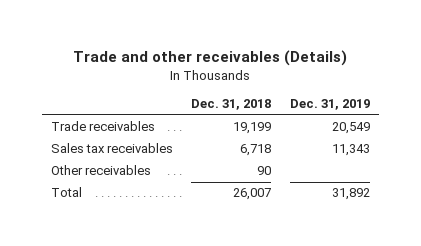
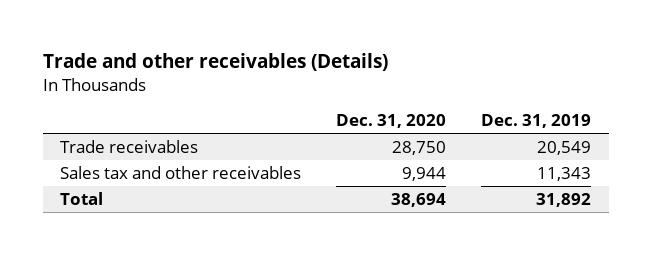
[191,99,272,111] Dec. 31, 2018 -> none
none -> [336,114,447,129] Dec. 31, 2020
[51,165,152,176] Other receivables -> none
[51,143,174,154] Sales tax receivables -> [60,165,302,179] Sales tax and other receivables

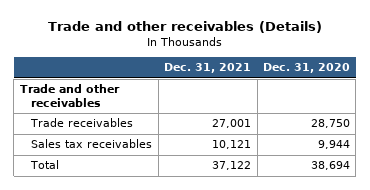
[481,114,592,129] Dec. 31, 2019 -> none
none -> [164,63,252,74] Dec. 31, 2021
none -> [19,84,120,107] Trade and other receivables
[60,165,302,179] Sales tax and other receivables -> [31,139,153,149] Sales tax receivables

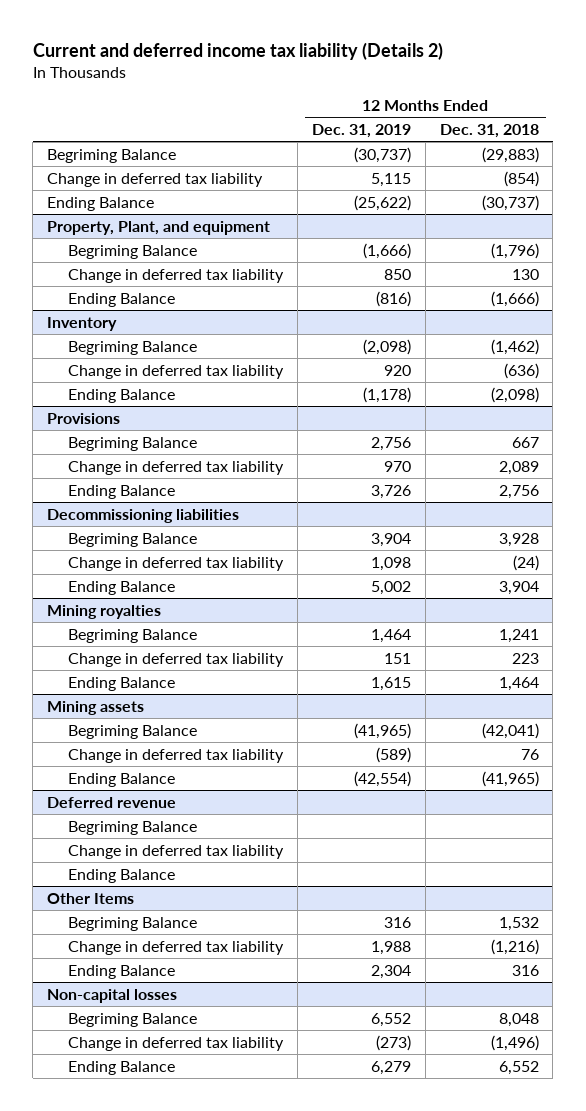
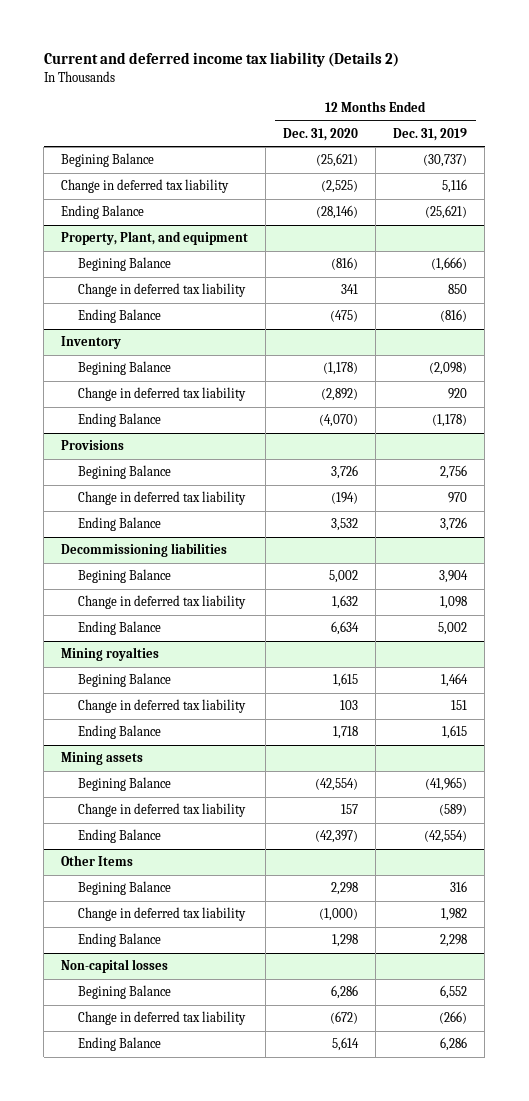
[439,123,539,138] Dec. 31, 2018 -> none
none -> [283,127,359,141] Dec. 31, 2020
[47,148,177,163] Begriming Balance -> [61,153,155,168] Begining Balance
[370,172,411,187] 5,115 -> [442,179,468,194] 5,116
[353,194,411,211] (25,622) -> [425,205,468,220] (25,621)
[68,244,198,259] Begriming Balance -> [78,257,172,272] Begining Balance
[68,340,198,355] Begriming Balance -> [78,361,172,376] Begining Balance
[68,436,198,451] Begriming Balance -> [78,465,172,480] Begining Balance
[68,532,198,547] Begriming Balance -> [78,569,172,584] Begining Balance
[68,628,198,643] Begriming Balance -> [78,673,172,688] Begining Balance
[68,724,198,739] Begriming Balance -> [78,777,172,792] Begining Balance
[47,796,177,808] Deferred revenue -> none
[68,820,198,835] Begriming Balance -> none
[68,844,285,859] Change in deferred tax liability -> none
[68,868,176,883] Ending Balance -> none
[68,916,198,931] Begriming Balance -> [78,881,172,896] Begining Balance
[370,940,411,955] 1,988 -> [441,908,468,922] 1,982
[370,964,411,979] 2,304 -> [440,934,468,948] 2,298
[68,1012,198,1027] Begriming Balance -> [78,985,172,1000] Begining Balance
[375,1034,411,1051] (273) -> [439,1011,468,1025] (266)
[370,1060,411,1075] 6,279 -> [440,1037,468,1052] 6,286

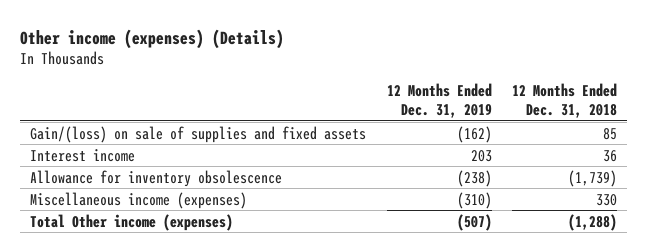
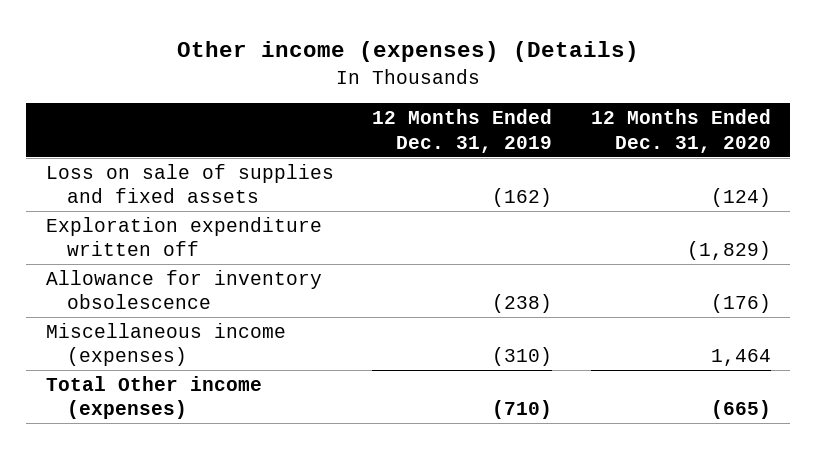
[512,83,618,118] 12 Months Ended Dec. 31, 2018 -> none
none -> [591,109,772,153] 12 Months Ended Dec. 31, 2020
[30,148,136,162] Interest income -> none
[30,125,367,143] Gain/(loss) on sale of supplies and fixed assets -> [45,164,334,204] Loss on sale of supplies and fixed assets
none -> [45,217,322,257] Exploration expenditure written off
[456,213,492,231] (507) -> [492,400,553,420] (710)

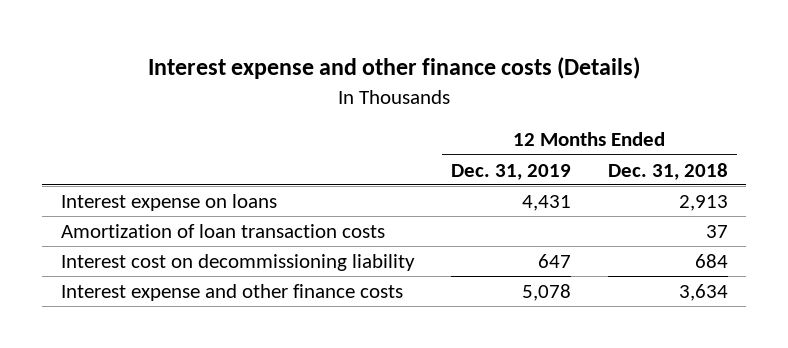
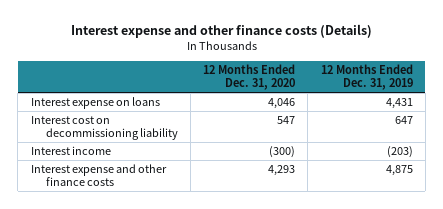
[607,162,728,180] Dec. 31, 2018 -> none
none -> [203,63,296,91] 12 Months Ended Dec. 31, 2020
[60,223,385,238] Amortization of loan transaction costs -> none
none -> [30,145,111,155] Interest income
[522,283,572,301] 5,078 -> [385,164,413,176] 4,875

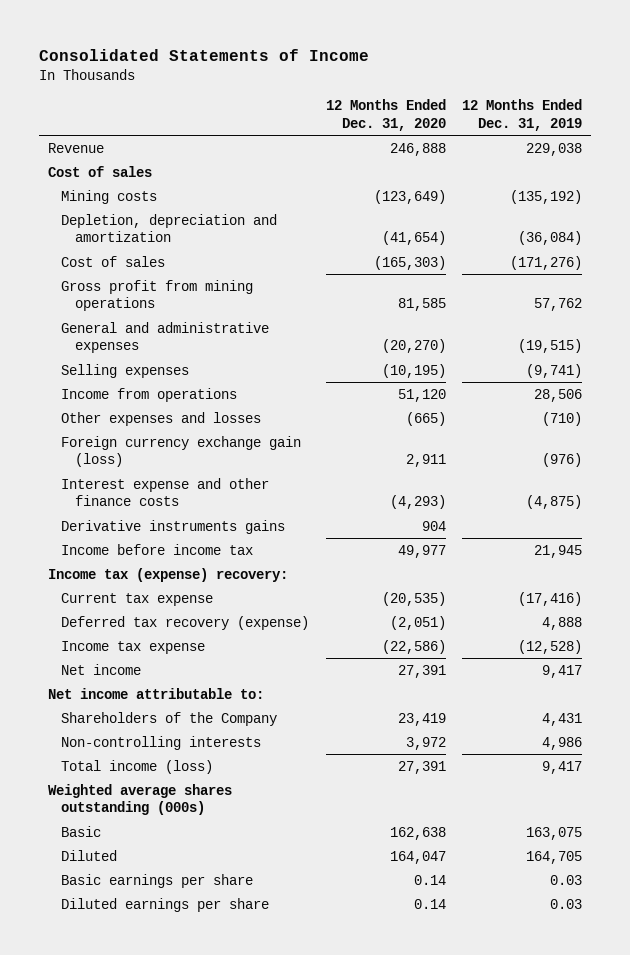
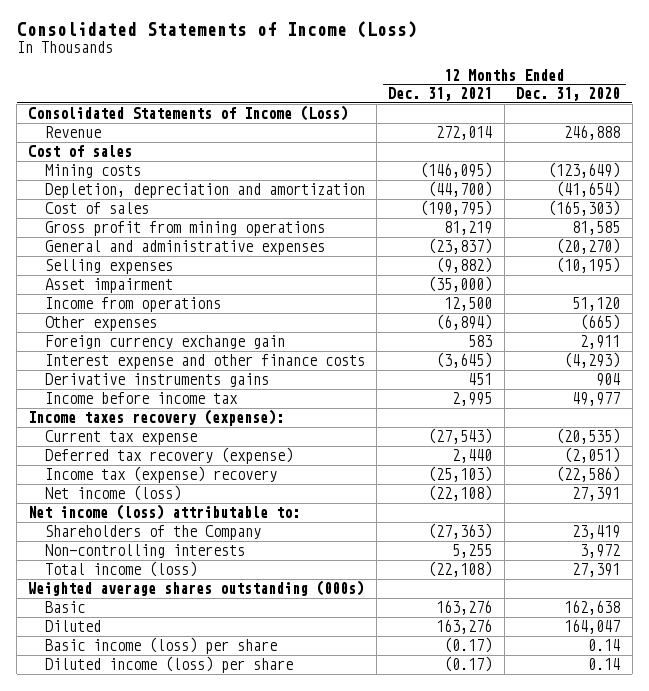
[39,48,370,61] Consolidated Statements of Income -> [16,21,417,39] Consolidated Statements of Income (Loss)
[462,98,583,131] 12 Months Ended Dec. 31, 2019 -> none
none -> [388,87,493,102] Dec. 31, 2021
none -> [28,105,349,122] Consolidated Statements of Income (Loss)
none -> [44,278,173,294] Asset impairment
[61,411,262,426] Other expenses and losses -> [44,316,157,332] Other expenses
[61,435,302,468] Foreign currency exchange gain (loss) -> [44,335,285,350] Foreign currency exchange gain
[47,567,288,582] Income tax (expense) recovery: -> [28,409,285,427] Income taxes recovery (expense):
[61,640,206,654] Income tax expense -> [44,466,277,484] Income tax (expense) recovery
[61,663,142,675] Net income -> [44,485,181,502] Net income (loss)
[47,687,264,699] Net income attributable to: -> [28,504,301,521] Net income (loss) attributable to:
[61,873,254,888] Basic earnings per share -> [44,637,277,655] Basic income (loss) per share
[61,897,270,912] Diluted earnings per share -> [44,656,293,674] Diluted income (loss) per share

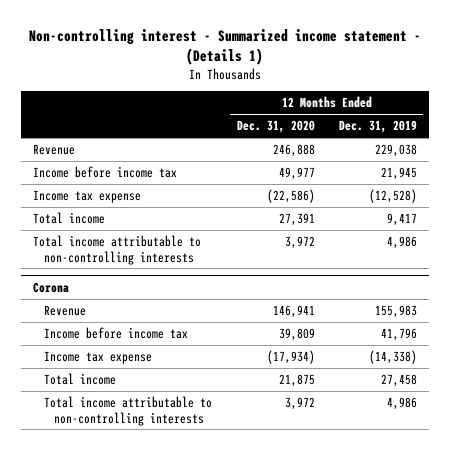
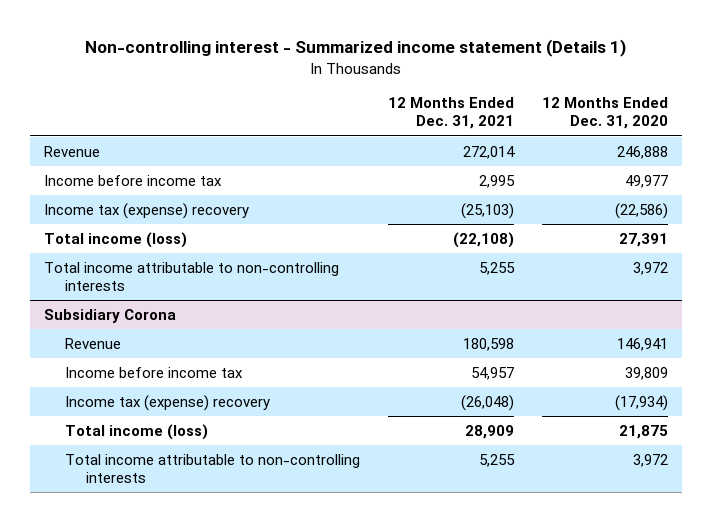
[29,29,422,66] Non-controlling interest - Summarized income statement - (Details 1) -> [85,39,627,58] Non-controlling interest - Summarized income statement (Details 1)
[339,120,418,134] Dec. 31, 2019 -> none
none -> [388,97,515,130] 12 Months Ended Dec. 31, 2021
[33,189,142,203] Income tax expense -> [44,202,250,219] Income tax (expense) recovery
[33,211,106,224] Total income -> [44,231,188,248] Total income (loss)
[33,281,70,293] Corona -> [44,308,177,323] Subsidiary Corona
[43,350,152,364] Income tax expense -> [65,394,271,411] Income tax (expense) recovery
[43,372,116,385] Total income -> [65,423,209,440] Total income (loss)

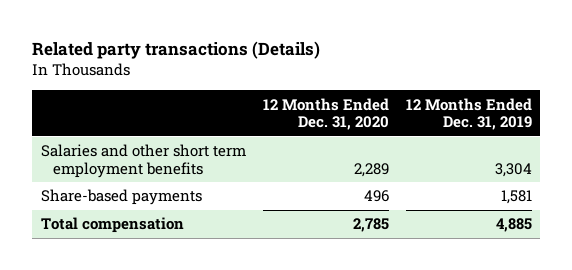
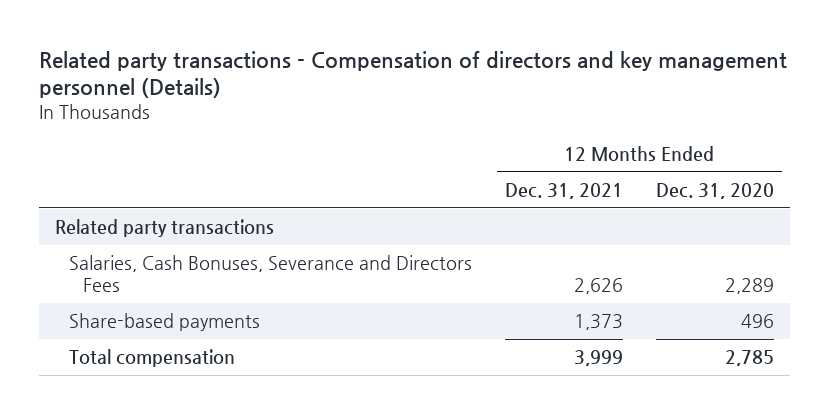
[32,41,321,60] Related party transactions (Details) -> [39,50,788,99] Related party transactions - Compensation of directors and key management personnel (Details)
[405,97,532,131] 12 Months Ended Dec. 31, 2019 -> none
none -> [505,182,624,199] Dec. 31, 2021
none -> [55,219,275,238] Related party transactions
[40,144,246,178] Salaries and other short term employment benefits -> [69,255,473,292] Salaries, Cash Bonuses, Severance and Directors Fees

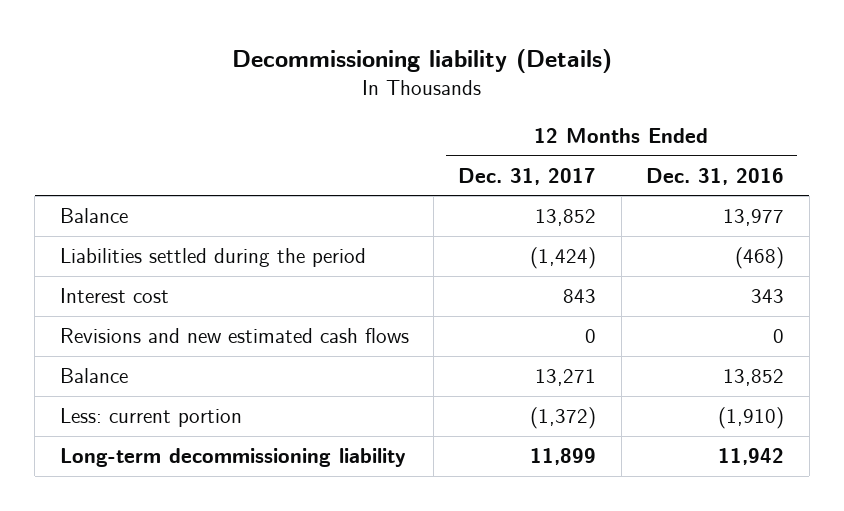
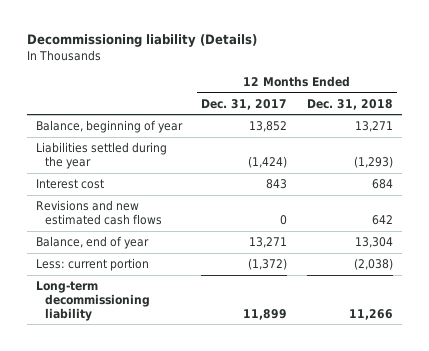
[646,167,785,185] Dec. 31, 2016 -> none
none -> [306,98,393,110] Dec. 31, 2018
[59,208,128,224] Balance -> [36,119,184,133] Balance, beginning of year
[59,248,366,268] Liabilities settled during the period -> [36,141,168,169] Liabilities settled during the year
[59,368,128,384] Balance -> [36,235,150,249] Balance, end of year

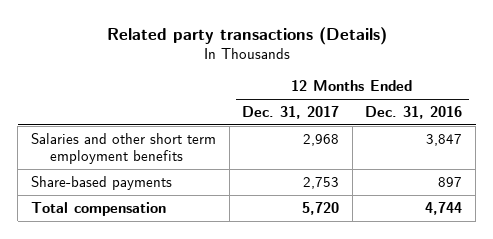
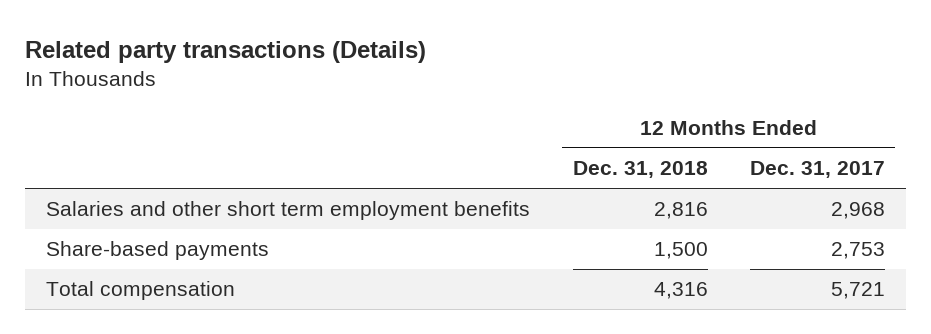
[365,105,463,119] Dec. 31, 2016 -> none
none -> [572,161,708,179] Dec. 31, 2018
[302,201,340,215] 5,720 -> [830,282,885,300] 5,721

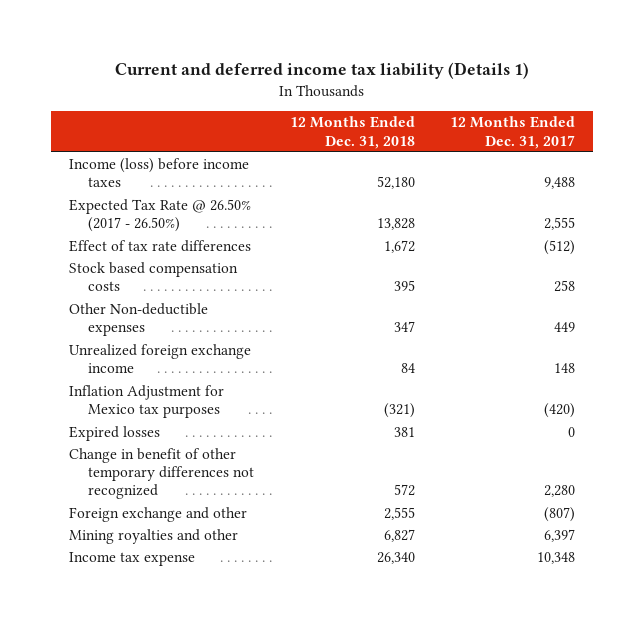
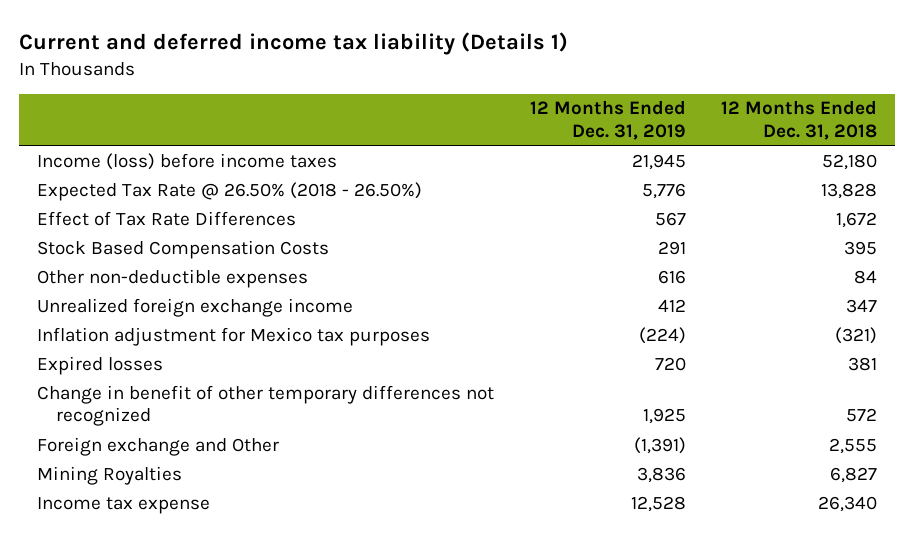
[450,116,576,149] 12 Months Ended Dec. 31, 2017 -> none
none -> [529,100,686,140] 12 Months Ended Dec. 31, 2019
[69,199,252,233] Expected Tax Rate @ 26.50% (2017 - 26.50%) -> [37,181,423,201] Expected Tax Rate @ 26.50% (2018 - 26.50%)
[69,240,252,253] Effect of tax rate differences -> [37,210,297,226] Effect of Tax Rate Differences
[69,262,239,292] Stock based compensation costs -> [37,239,330,259] Stock Based Compensation Costs
[69,303,209,337] Other Non-deductible expenses -> [37,268,309,288] Other non-deductible expenses
[393,321,415,333] 347 -> [854,269,878,284] 84
[400,363,415,374] 84 -> [846,298,878,313] 347
[69,385,225,419] Inflation Adjustment for Mexico tax purposes -> [37,326,431,346] Inflation adjustment for Mexico tax purposes
[69,507,248,523] Foreign exchange and other -> [37,436,280,456] Foreign exchange and Other
[69,529,239,545] Mining royalties and other -> [37,465,183,485] Mining Royalties

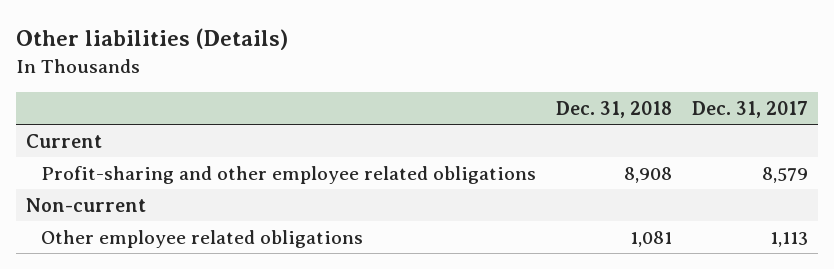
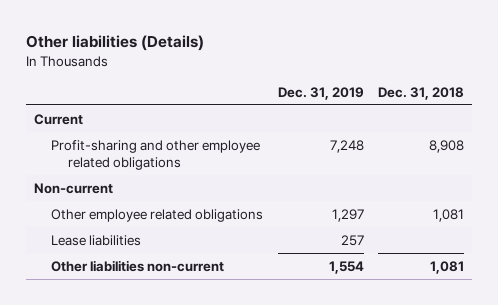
[691,101,808,119] Dec. 31, 2017 -> none
none -> [277,86,364,100] Dec. 31, 2019
none -> [51,234,142,246] Lease liabilities
none -> [51,259,225,272] Other liabilities non-current

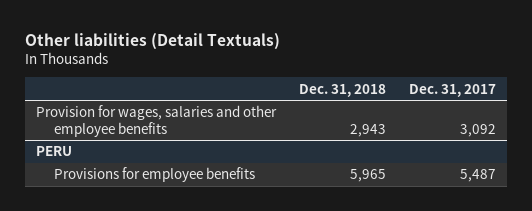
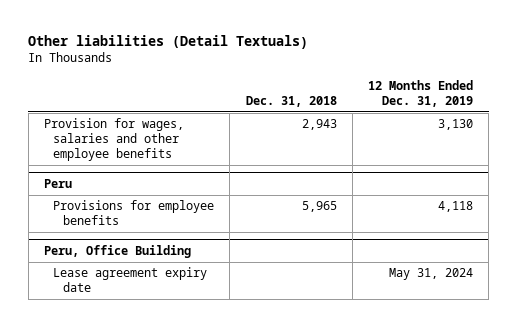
[408,83,496,97] Dec. 31, 2017 -> none
none -> [368,79,474,107] 12 Months Ended Dec. 31, 2019
[36,146,73,157] PERU -> [43,178,72,188] Peru
none -> [43,244,191,258] Peru, Office Building
none -> [53,267,208,293] Lease agreement expiry date

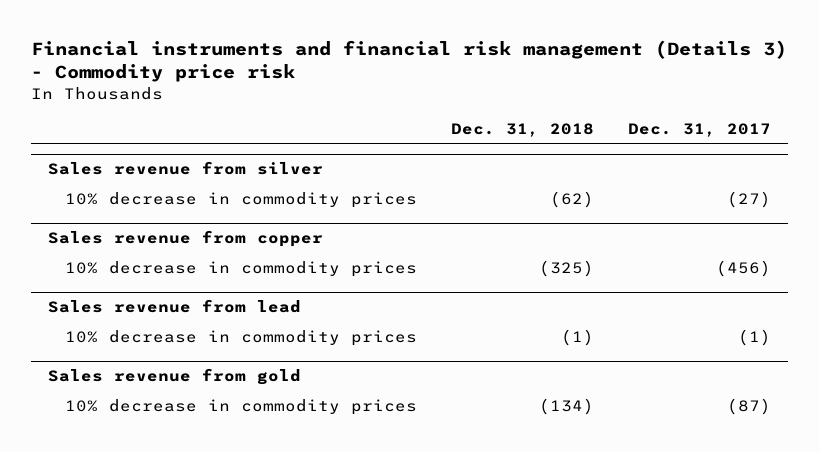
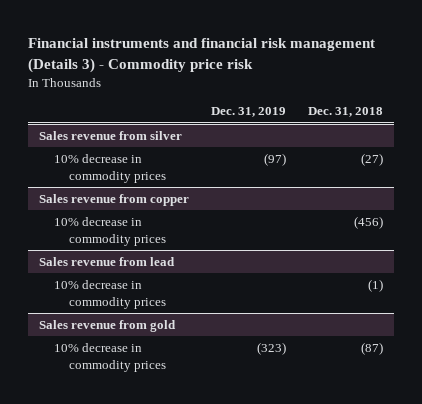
[627,123,771,138] Dec. 31, 2017 -> none
none -> [210,107,286,118] Dec. 31, 2019
[549,191,594,209] (62) -> [360,152,383,166] (27)
[538,260,594,278] (325) -> [353,215,383,229] (456)
[538,398,594,416] (134) -> [360,341,383,355] (87)

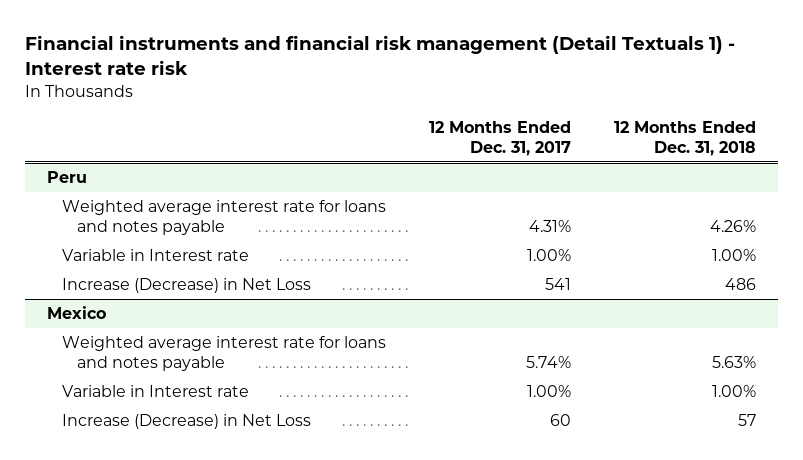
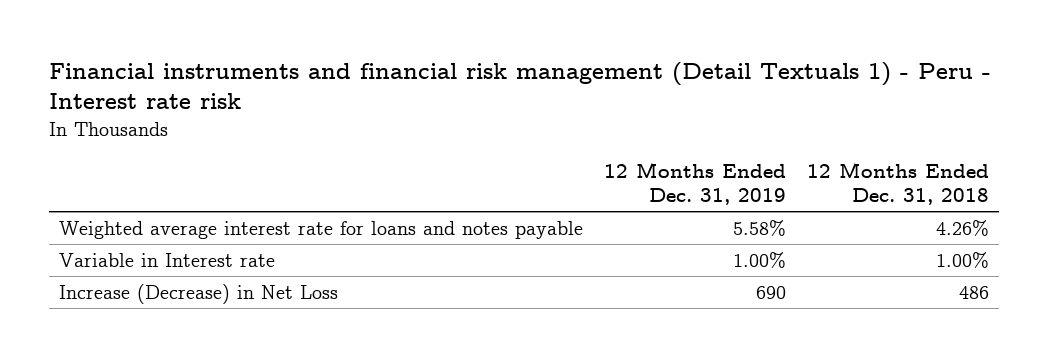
[25,35,736,76] Financial instruments and financial risk management (Detail Textuals 1) - Interest rate risk -> [48,62,991,110] Financial instruments and financial risk management (Detail Textuals 1) - Peru - Interest rate risk
[429,121,572,156] 12 Months Ended Dec. 31, 2017 -> none
none -> [604,161,787,205] 12 Months Ended Dec. 31, 2019
[46,171,87,184] Peru -> none
[46,306,106,320] Mexico -> none
[62,336,387,371] Weighted average interest rate for loans and notes payable -> none
[62,385,250,398] Variable in Interest rate -> none
[62,414,312,430] Increase (Decrease) in Net Loss -> none

